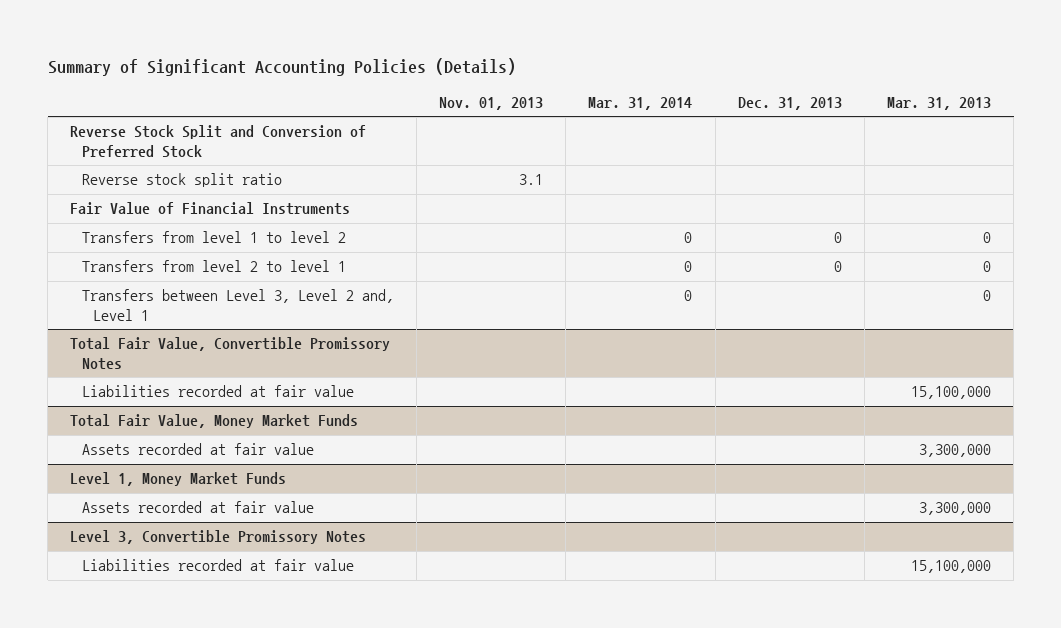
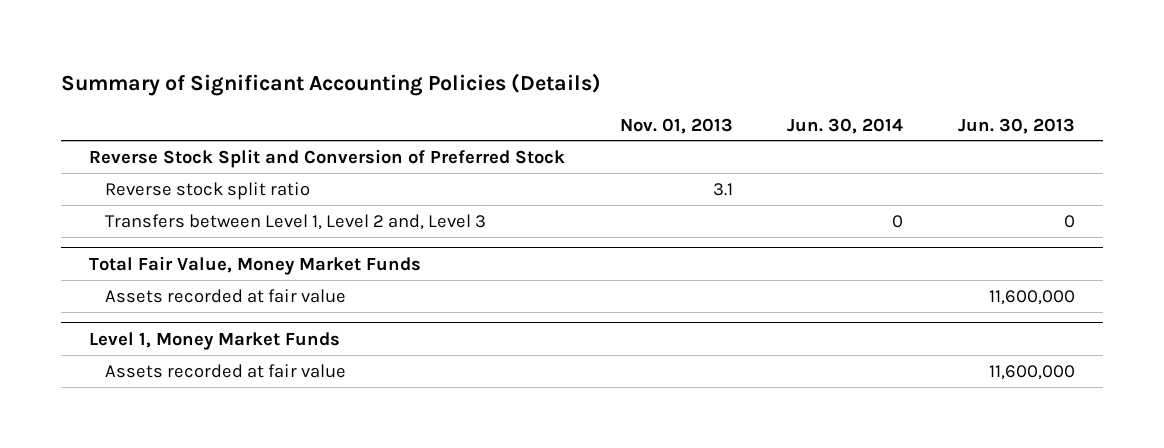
[588,97,693,111] Mar. 31, 2014 -> none
[737,97,842,111] Dec. 31, 2013 -> none
[887,97,992,111] Mar. 31, 2013 -> none
none -> [787,117,904,134] Jun. 30, 2014
none -> [958,117,1076,134] Jun. 30, 2013
[70,202,351,216] Fair Value of Financial Instruments -> none
[81,231,346,244] Transfers from level 1 to level 2 -> none
[81,260,346,273] Transfers from level 2 to level 1 -> none
[70,337,391,370] Total Fair Value, Convertible Promissory Notes -> none
[81,385,354,398] Liabilities recorded at fair value -> none
[81,289,394,321] Transfers between Level 3, Level 2 and, Level 1 -> [105,213,487,230] Transfers between Level 1, Level 2 and, Level 3
[70,530,367,545] Level 3, Convertible Promissory Notes -> none
[81,559,354,572] Liabilities recorded at fair value -> none

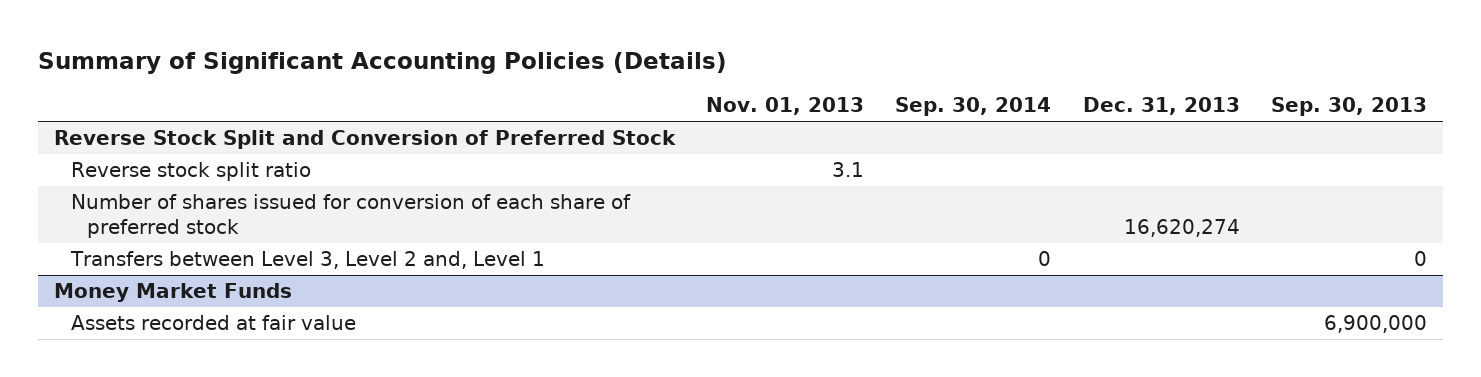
[787,117,904,134] Jun. 30, 2014 -> none
[958,117,1076,134] Jun. 30, 2013 -> none
none -> [895,97,1052,117] Sep. 30, 2014
none -> [1082,97,1240,116] Dec. 31, 2013
none -> [1271,97,1428,117] Sep. 30, 2013
[88,255,421,275] Total Fair Value, Money Market Funds -> none
[105,288,347,303] Assets recorded at fair value -> none
none -> [70,194,631,239] Number of shares issued for conversion of each share of preferred stock
[105,213,487,230] Transfers between Level 1, Level 2 and, Level 3 -> [69,251,545,270] Transfers between Level 3, Level 2 and, Level 1
[88,331,340,350] Level 1, Money Market Funds -> [53,283,292,303] Money Market Funds

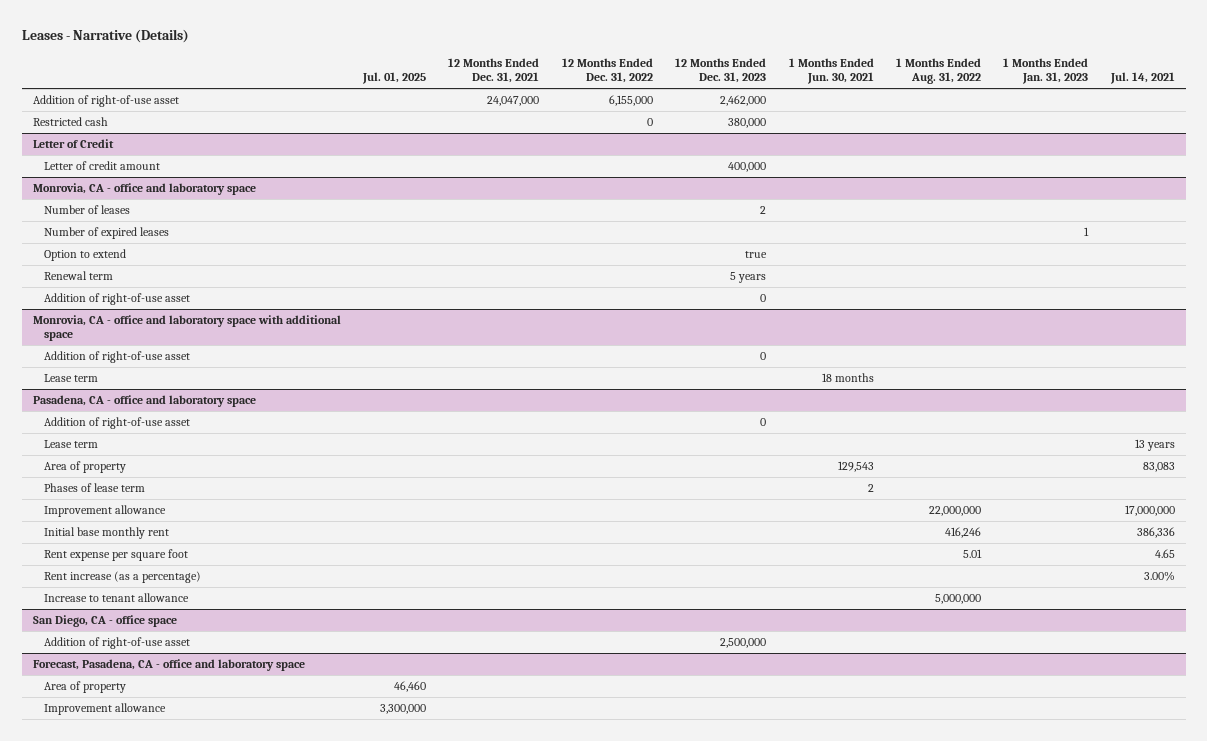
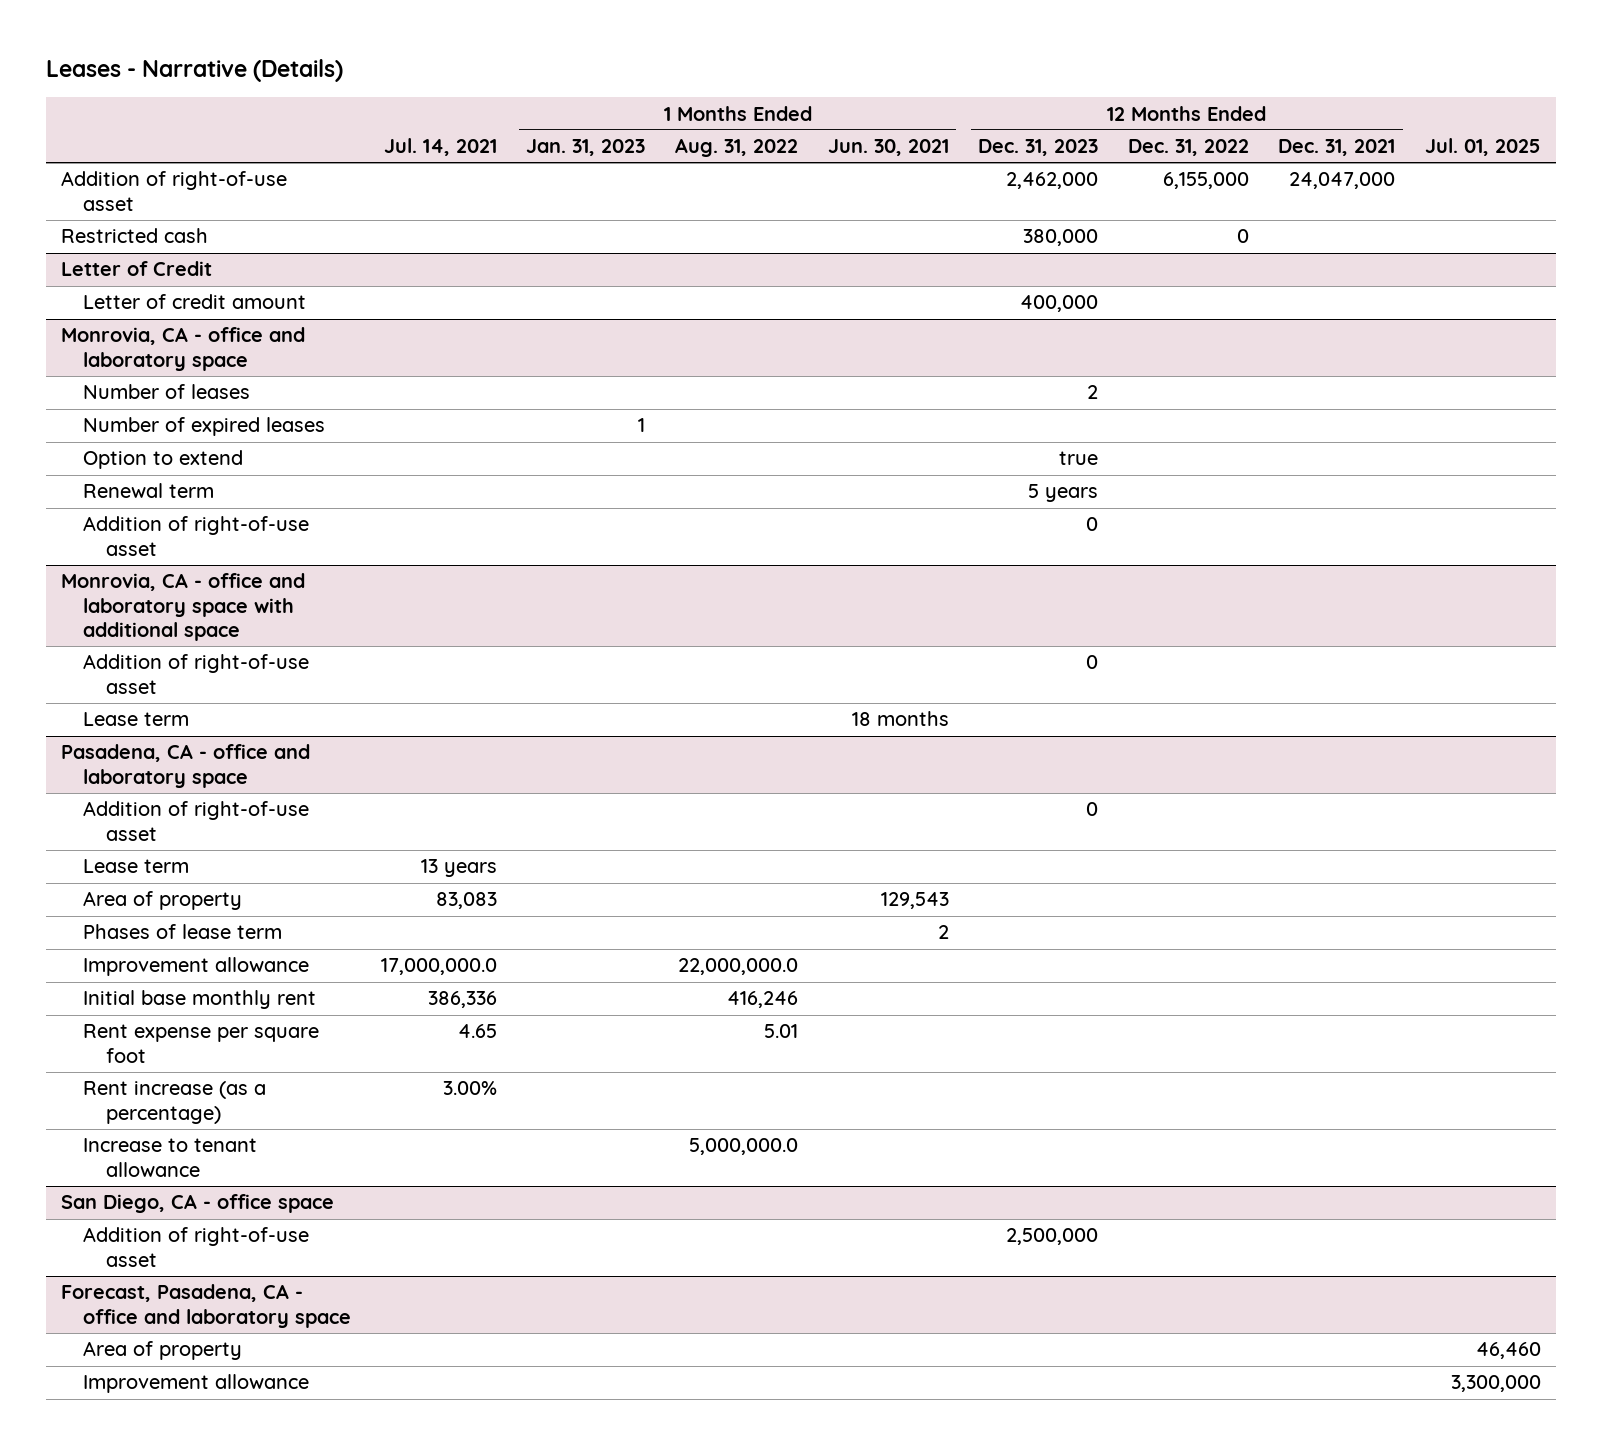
[928,506,981,517] 22,000,000 -> [678,958,799,976] 22,000,000.0
[1124,505,1175,517] 17,000,000 -> [380,958,497,976] 17,000,000.0
[934,594,981,605] 5,000,000 -> [689,1138,799,1156] 5,000,000.0

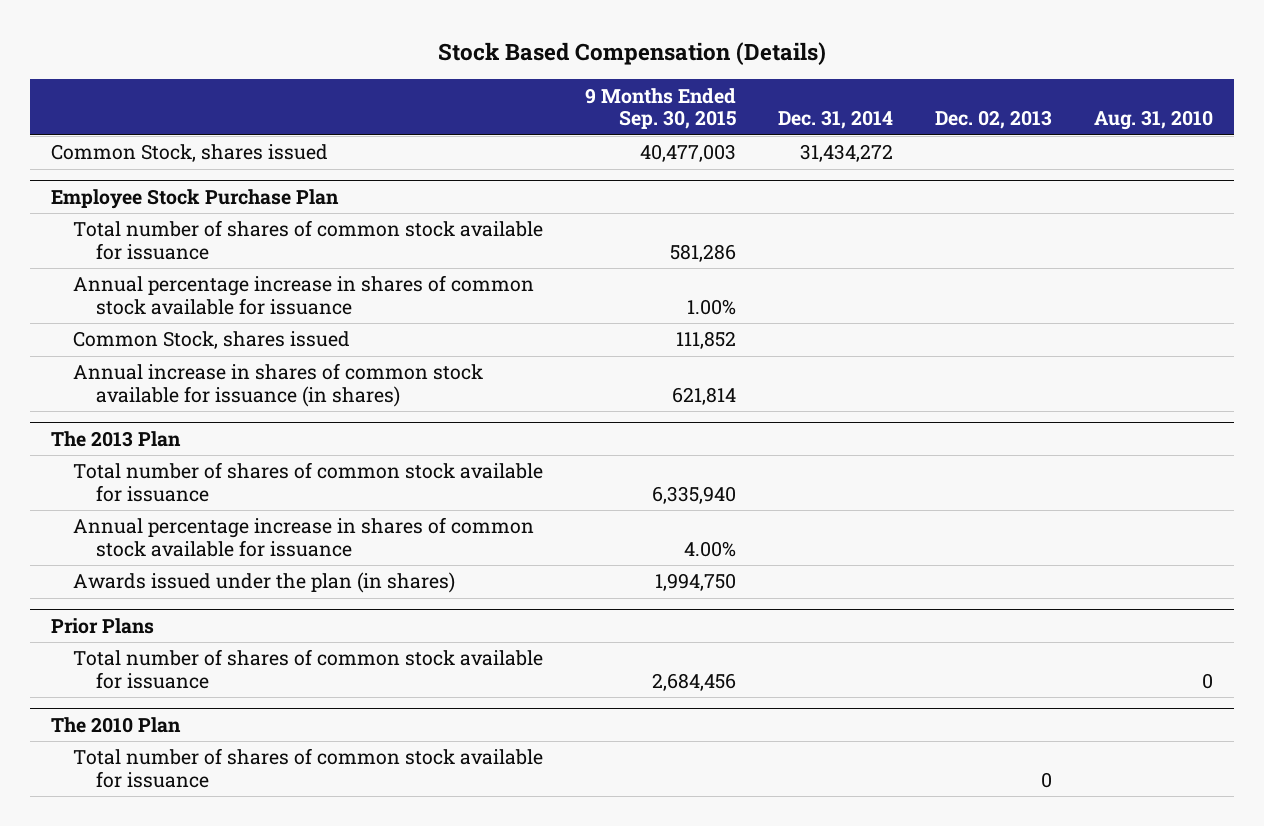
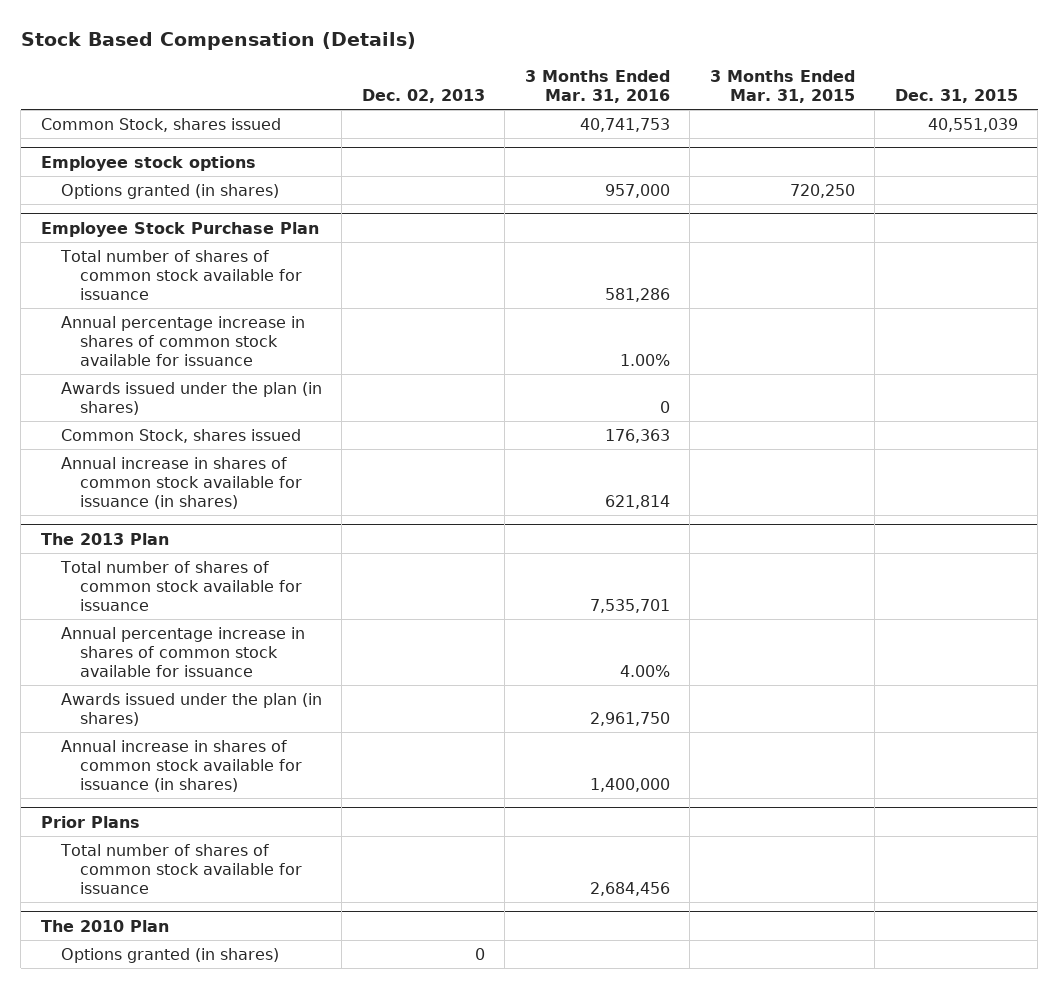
[585,87,737,130] 9 Months Ended Sep. 30, 2015 -> none
[778,110,894,130] Dec. 31, 2014 -> none
[1094,110,1214,131] Aug. 31, 2010 -> none
none -> [524,69,670,103] 3 Months Ended Mar. 31, 2016
none -> [709,69,855,103] 3 Months Ended Mar. 31, 2015
none -> [894,88,1018,103] Dec. 31, 2015
none -> [40,155,256,171] Employee stock options
none -> [60,183,279,199] Options granted (in shares)
none -> [60,381,322,416] Awards issued under the plan (in shares)
none -> [60,739,303,793] Annual increase in shares of common stock available for issuance (in shares)
[73,748,544,788] Total number of shares of common stock available for issuance -> none
none -> [60,947,279,963] Options granted (in shares)

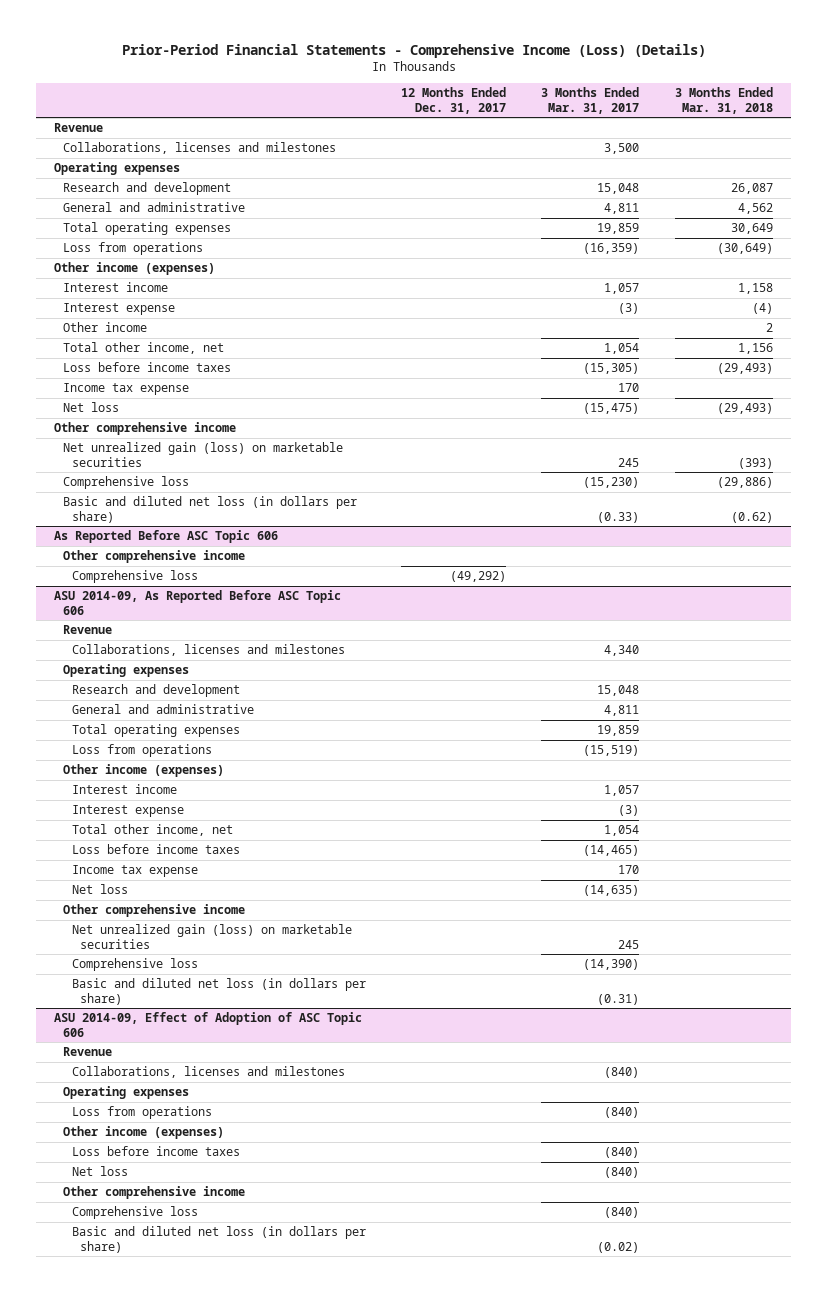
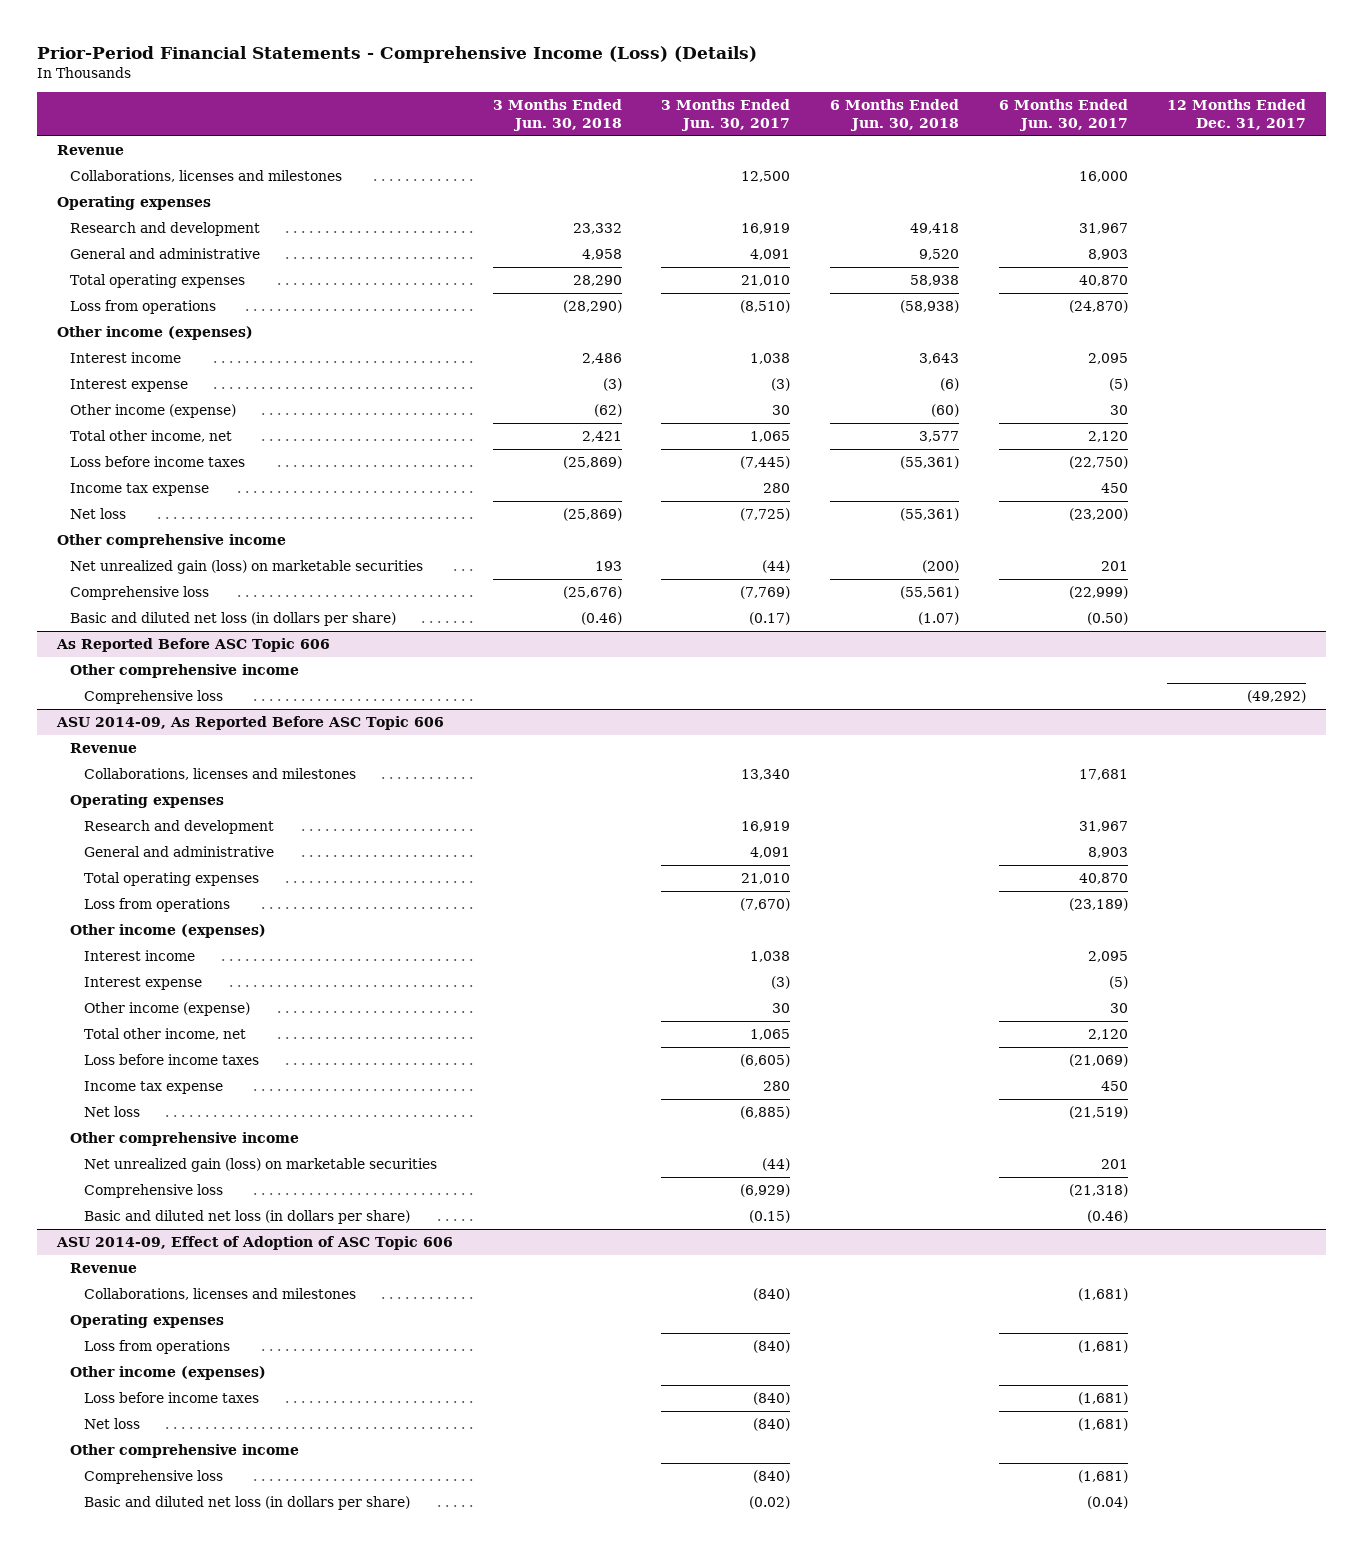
[541,87,640,114] 3 Months Ended Mar. 31, 2017 -> none
[674,87,773,114] 3 Months Ended Mar. 31, 2018 -> none
none -> [492,99,622,131] 3 Months Ended Jun. 30, 2018
none -> [661,99,791,131] 3 Months Ended Jun. 30, 2017
none -> [829,99,959,131] 6 Months Ended Jun. 30, 2018
none -> [998,99,1128,131] 6 Months Ended Jun. 30, 2017
[62,322,147,333] Other income -> [70,404,237,419] Other income (expense)
none -> [83,1002,250,1017] Other income (expense)

